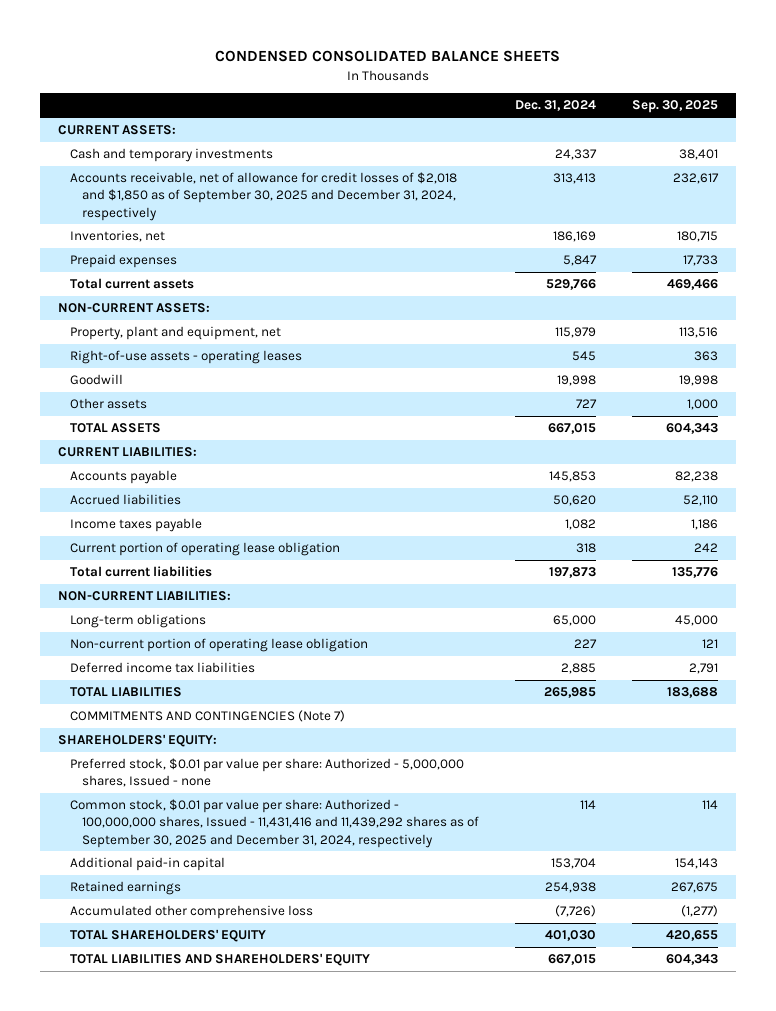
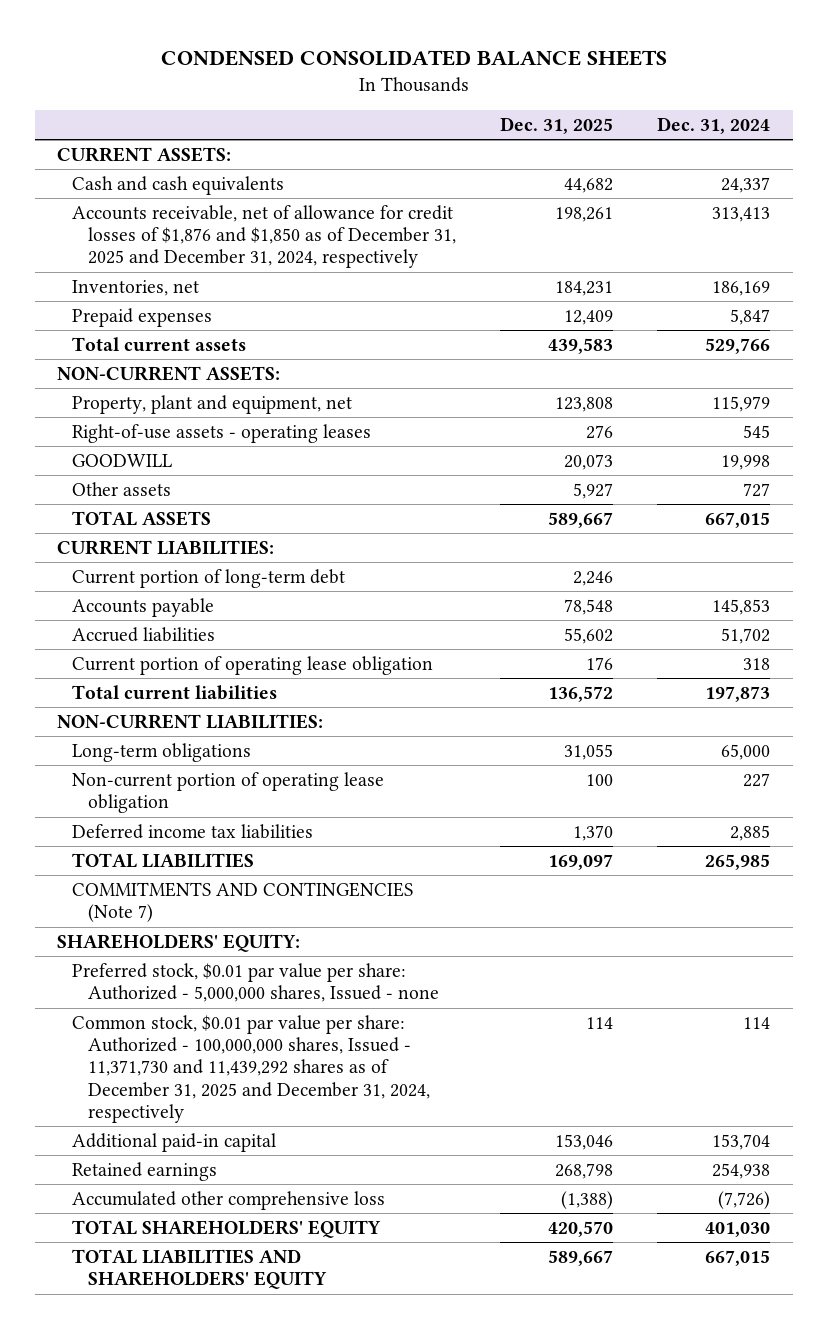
[632,100,719,114] Sep. 30, 2025 -> none
none -> [500,116,614,134] Dec. 31, 2025
[70,148,274,163] Cash and temporary investments -> [72,175,285,195] Cash and cash equivalents
[70,172,458,221] Accounts receivable, net of allowance for credit losses of $2,018 and $1,850 as of September 30, 2025 and December 31, 2024, respectively -> [72,204,457,269] Accounts receivable, net of allowance for credit losses of $1,876 and $1,850 as of December 31, 2025 and December 31, 2024, respectively
[70,374,124,386] Goodwill -> [72,453,173,467] GOODWILL
none -> [72,568,346,588] Current portion of long-term debt
[70,518,203,533] Income taxes payable -> none
[553,495,597,507] 50,620 -> [721,627,771,644] 51,702
[70,799,480,848] Common stock, $0.01 par value per share: Authorized - 100,000,000 shares, Issued - 11,431,416 and 11,439,292 shares as of September 30, 2025 and December 31, 2024, respectively -> [72,1014,431,1123] Common stock, $0.01 par value per share: Authorized - 100,000,000 shares, Issued - 11,371,730 and 11,439,292 shares as of December 31, 2025 and December 31, 2024, respectively

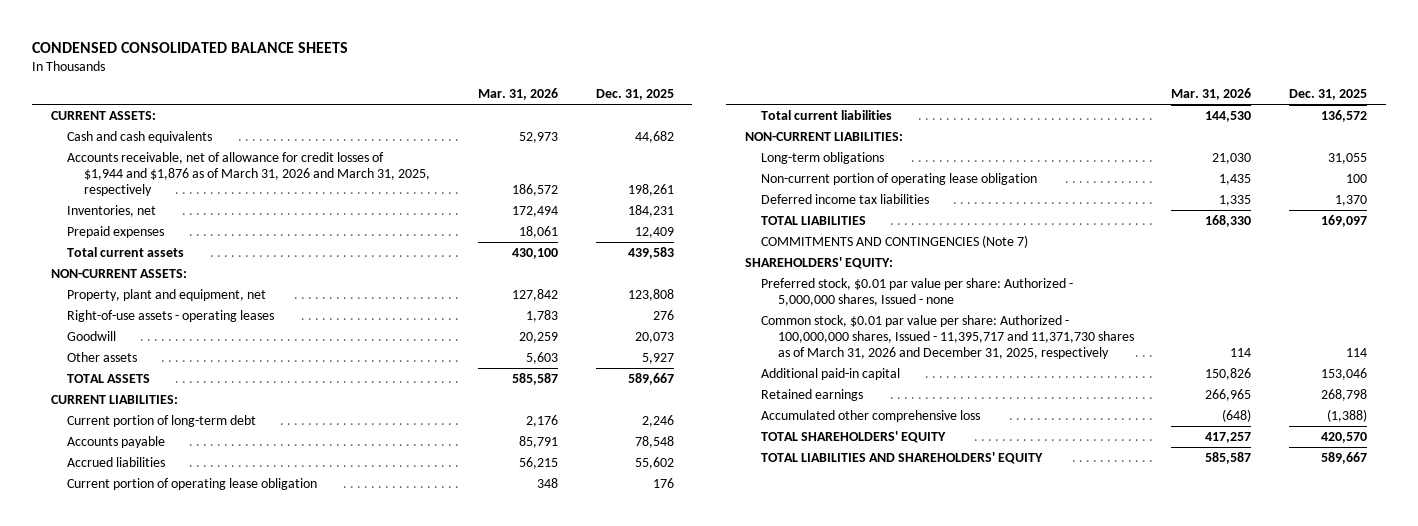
[657,116,771,134] Dec. 31, 2024 -> none
none -> [477,88,558,101] Mar. 31, 2026
[72,204,457,269] Accounts receivable, net of allowance for credit losses of $1,876 and $1,850 as of December 31, 2025 and December 31, 2024, respectively -> [67,151,430,196] Accounts receivable, net of allowance for credit losses of $1,944 and $1,876 as of March 31, 2026 and March 31, 2025, respectively
[72,453,173,467] GOODWILL -> [67,330,117,341] Goodwill
[72,1014,431,1123] Common stock, $0.01 par value per share: Authorized - 100,000,000 shares, Issued - 11,371,730 and 11,439,292 shares as of December 31, 2025 and December 31, 2024, respectively -> [761,314,1134,359] Common stock, $0.01 par value per share: Authorized - 100,000,000 shares, Issued - 11,395,717 and 11,371,730 shares as of March 31, 2026 and December 31, 2025, respectively

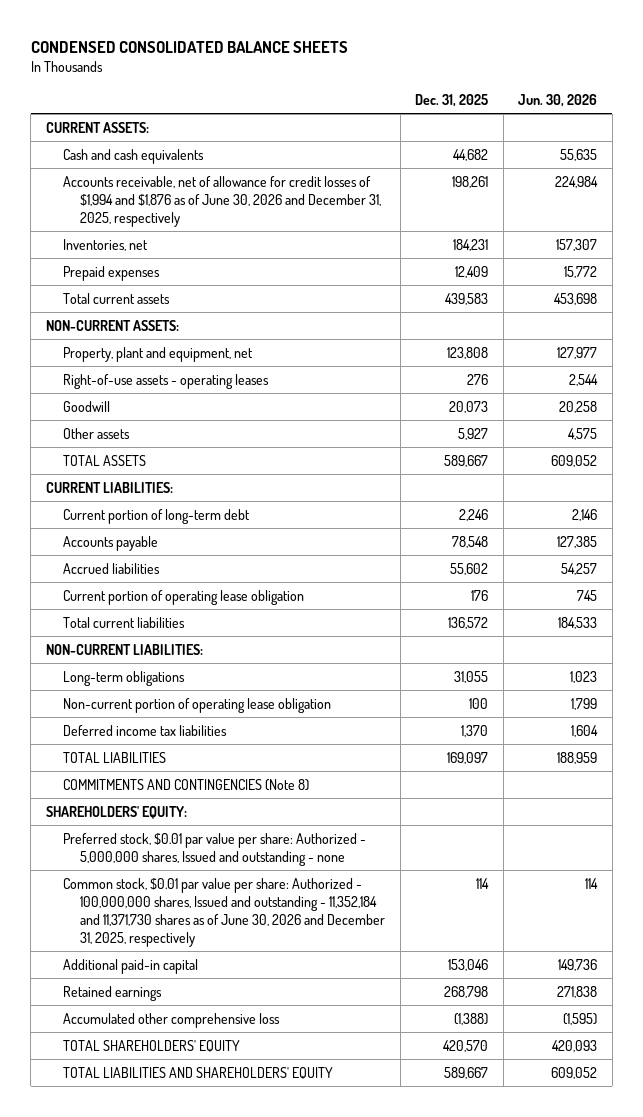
[477,88,558,101] Mar. 31, 2026 -> none
none -> [518,93,598,107] Jun. 30, 2026
[67,151,430,196] Accounts receivable, net of allowance for credit losses of $1,944 and $1,876 as of March 31, 2026 and March 31, 2025, respectively -> [63,175,382,227] Accounts receivable, net of allowance for credit losses of $1,994 and $1,876 as of June 30, 2026 and December 31, 2025, respectively
[761,234,1029,248] COMMITMENTS AND CONTINGENCIES (Note 7) -> [63,778,310,791] COMMITMENTS AND CONTINGENCIES (Note 8)
[761,277,1074,306] Preferred stock, $0.01 par value per share: Authorized - 5,000,000 shares, Issued - none -> [63,832,367,866] Preferred stock, $0.01 par value per share: Authorized - 5,000,000 shares, Issued and outstanding - none
[761,314,1134,359] Common stock, $0.01 par value per share: Authorized - 100,000,000 shares, Issued - 11,395,717 and 11,371,730 shares as of March 31, 2026 and December 31, 2025, respectively -> [63,877,386,947] Common stock, $0.01 par value per share: Authorized - 100,000,000 shares, Issued and outstanding - 11,352,184 and 11,371,730 shares as of June 30, 2026 and December 31, 2025, respectively

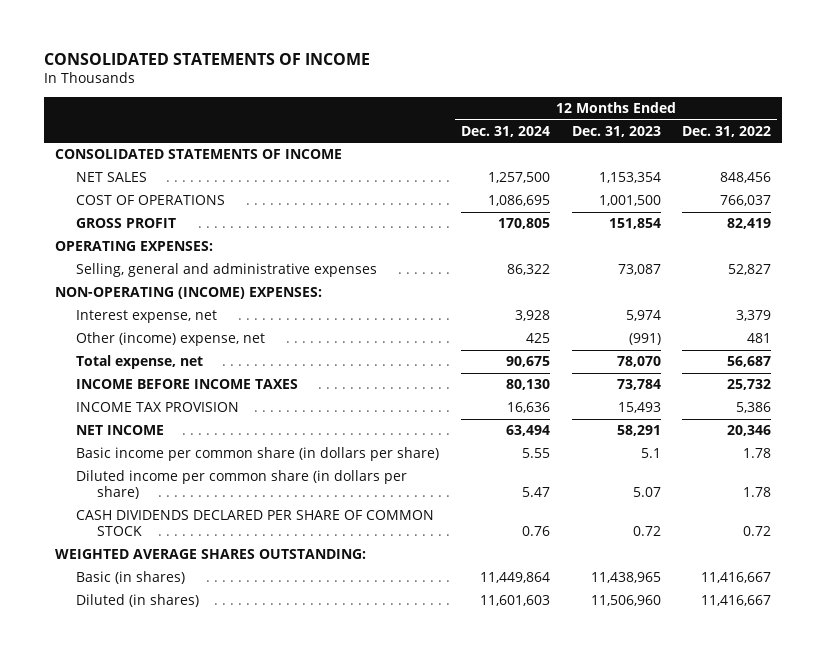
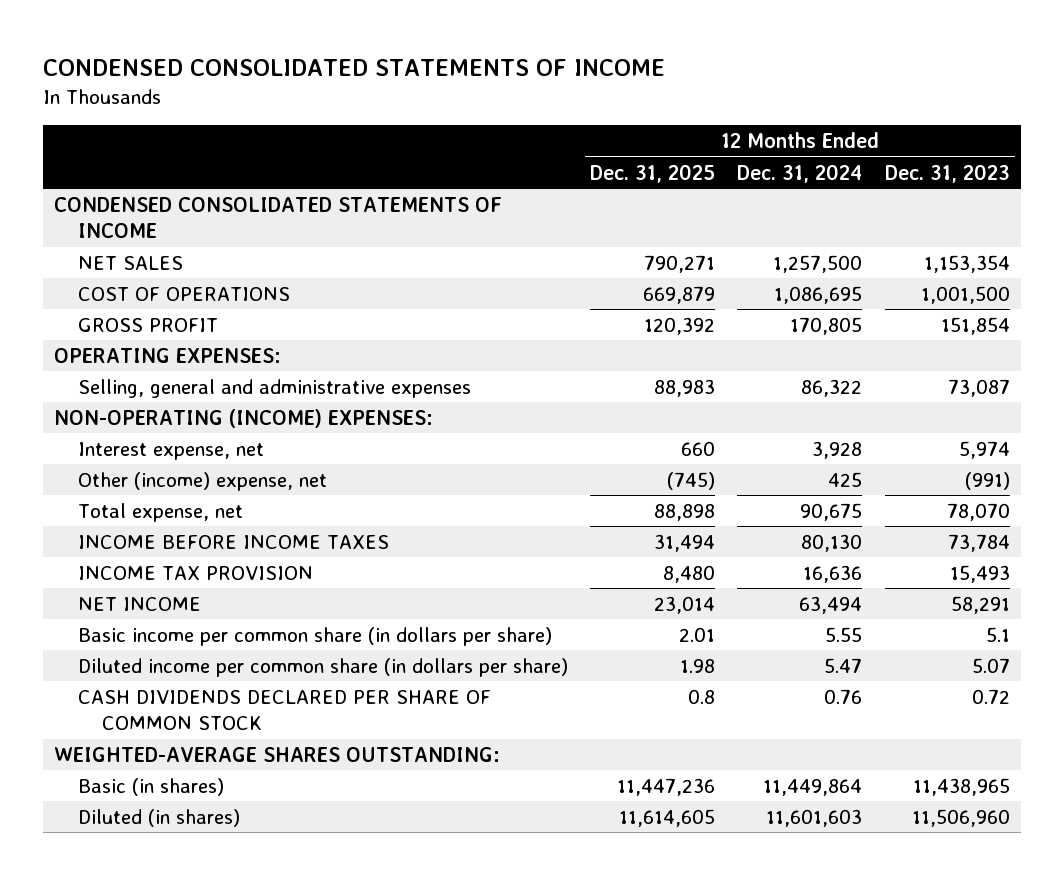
[43,52,370,65] CONSOLIDATED STATEMENTS OF INCOME -> [43,58,666,76] CONDENSED CONSOLIDATED STATEMENTS OF INCOME
[682,125,772,137] Dec. 31, 2022 -> none
none -> [590,163,716,183] Dec. 31, 2025
[54,149,342,160] CONSOLIDATED STATEMENTS OF INCOME -> [54,196,503,239] CONDENSED CONSOLIDATED STATEMENTS OF INCOME
[54,549,366,560] WEIGHTED AVERAGE SHARES OUTSTANDING: -> [54,746,501,762] WEIGHTED-AVERAGE SHARES OUTSTANDING:

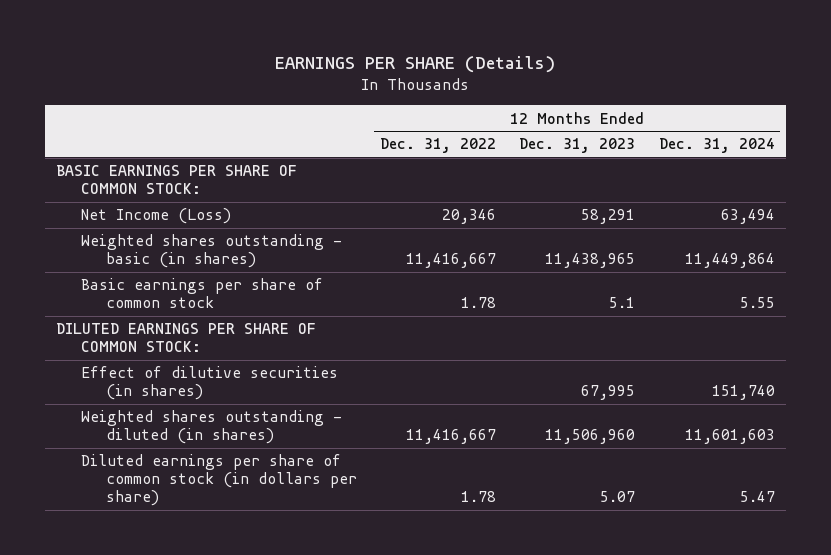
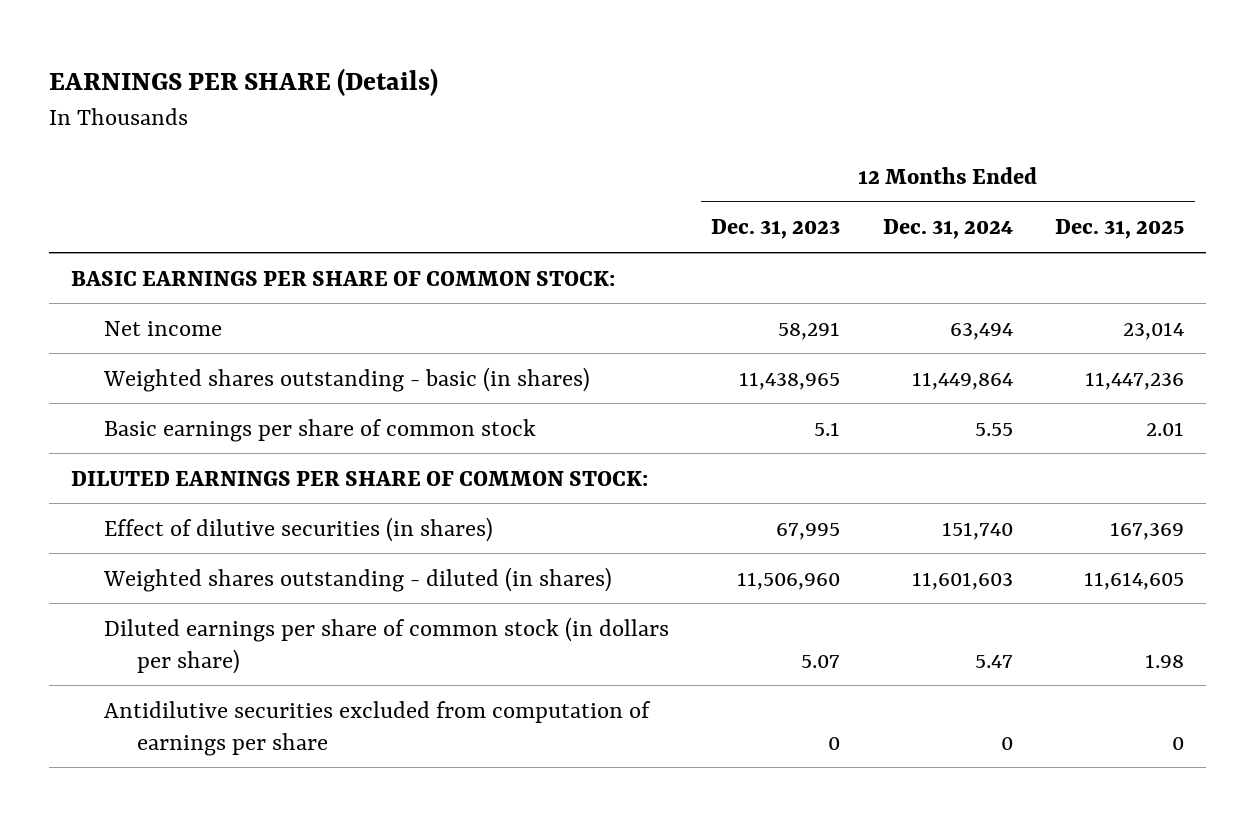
[379,138,496,154] Dec. 31, 2022 -> none
none -> [1055,219,1185,240] Dec. 31, 2025
[80,208,231,225] Net Income (Loss) -> [103,320,222,336] Net income
none -> [103,700,651,756] Antidilutive securities excluded from computation of earnings per share

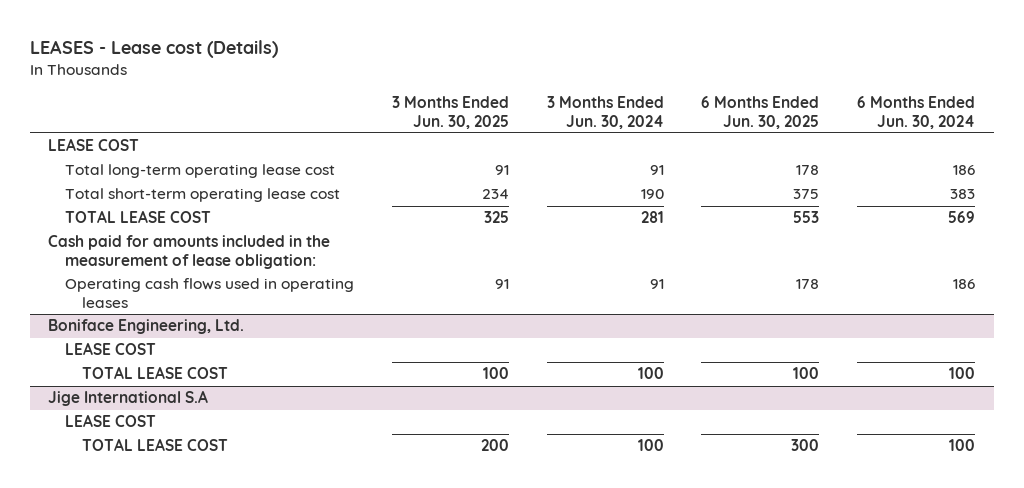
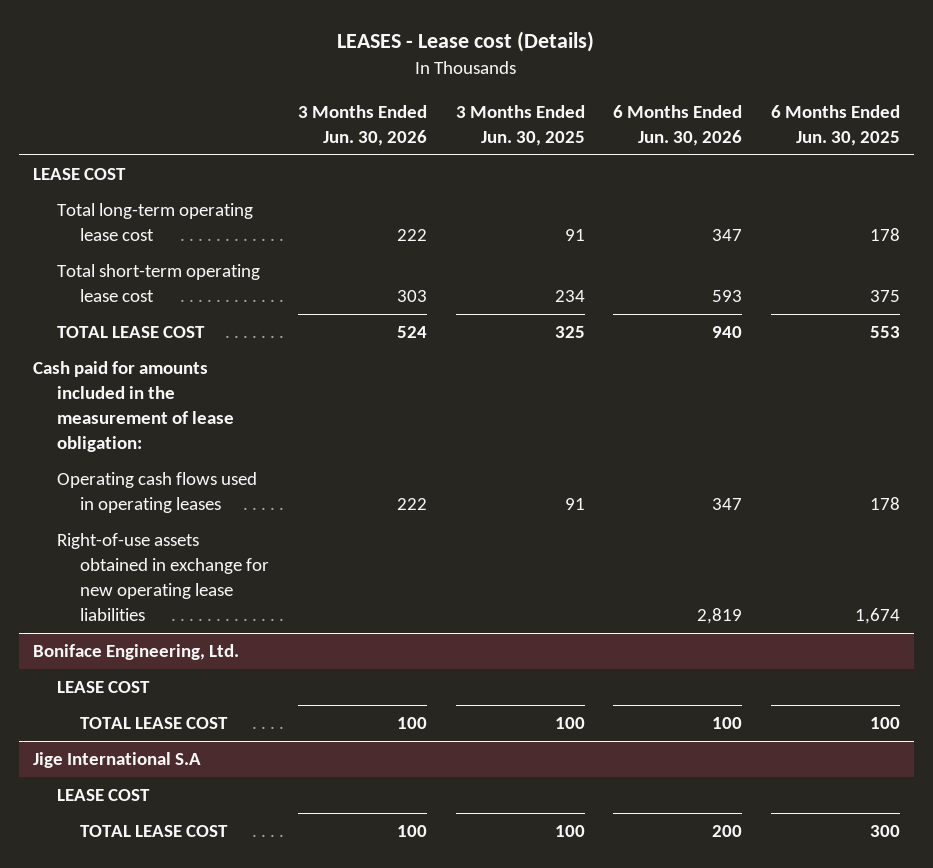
[546,95,664,129] 3 Months Ended Jun. 30, 2024 -> none
[857,95,976,129] 6 Months Ended Jun. 30, 2024 -> none
none -> [298,104,428,146] 3 Months Ended Jun. 30, 2026
none -> [613,104,743,146] 6 Months Ended Jun. 30, 2026
none -> [56,533,270,622] Right-of-use assets obtained in exchange for new operating lease liabilities
[481,439,510,452] 200 -> [554,825,585,838] 100

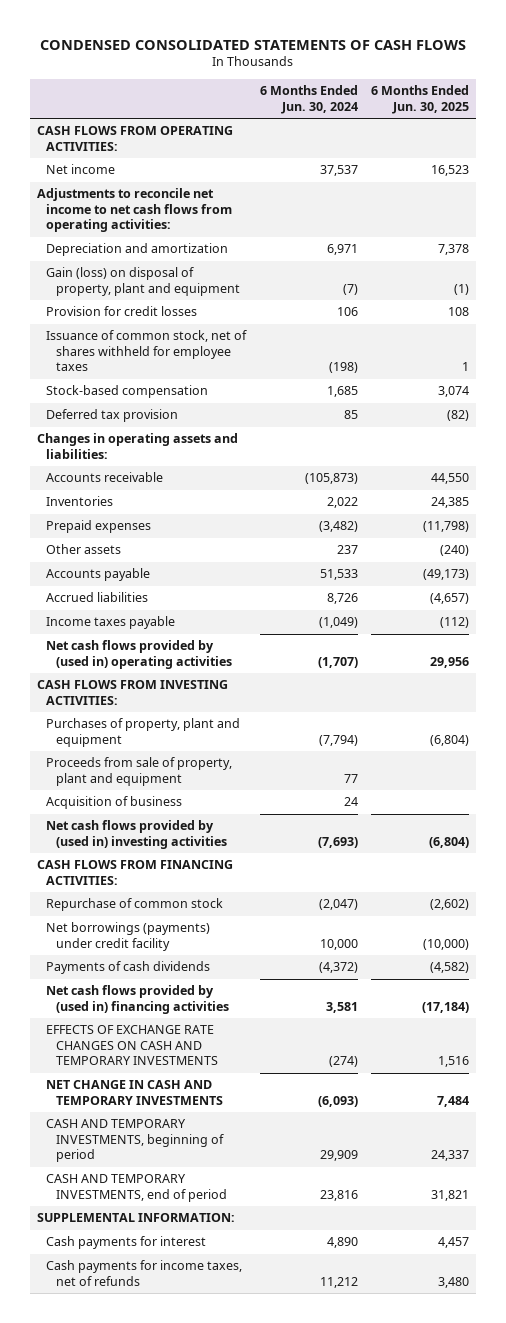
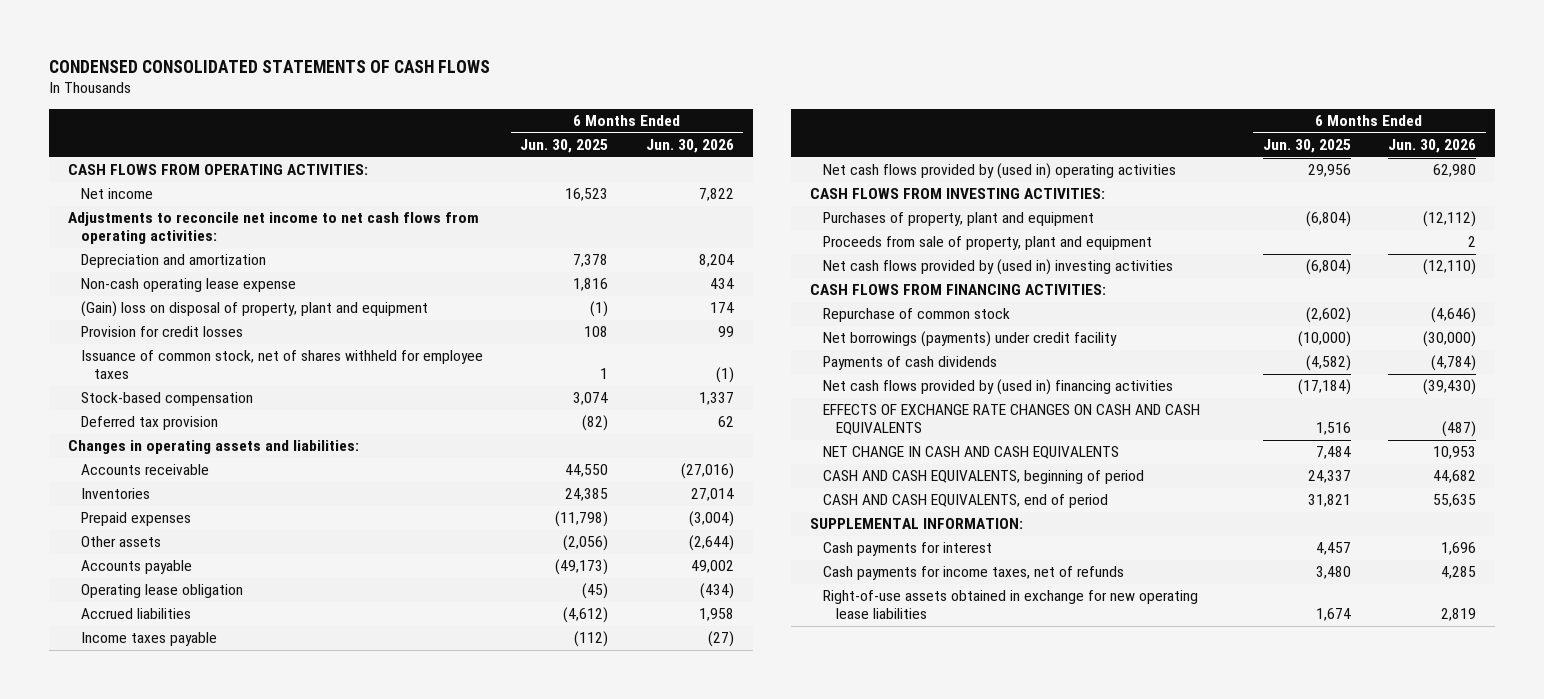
[259,85,358,114] 6 Months Ended Jun. 30, 2024 -> none
none -> [645,139,734,154] Jun. 30, 2026
none -> [80,278,296,293] Non-cash operating lease expense
[46,267,241,296] Gain (loss) on disposal of property, plant and equipment -> [80,301,428,318] (Gain) loss on disposal of property, plant and equipment
[440,545,470,557] (240) -> [563,535,609,552] (2,056)
none -> [80,584,243,599] Operating lease obligation
[430,593,470,605] (4,657) -> [563,607,609,624] (4,612)
[46,796,183,810] Acquisition of business -> none
[46,1025,219,1066] EFFECTS OF EXCHANGE RATE CHANGES ON CASH AND TEMPORARY INVESTMENTS -> [823,404,1201,436] EFFECTS OF EXCHANGE RATE CHANGES ON CASH AND CASH EQUIVALENTS
[46,1080,224,1105] NET CHANGE IN CASH AND TEMPORARY INVESTMENTS -> [823,446,1120,460] NET CHANGE IN CASH AND CASH EQUIVALENTS
[46,1119,225,1163] CASH AND TEMPORARY INVESTMENTS, beginning of period -> [823,470,1145,485] CASH AND CASH EQUIVALENTS, beginning of period
[46,1174,228,1202] CASH AND TEMPORARY INVESTMENTS, end of period -> [823,494,1109,509] CASH AND CASH EQUIVALENTS, end of period
none -> [823,590,1199,620] Right-of-use assets obtained in exchange for new operating lease liabilities

